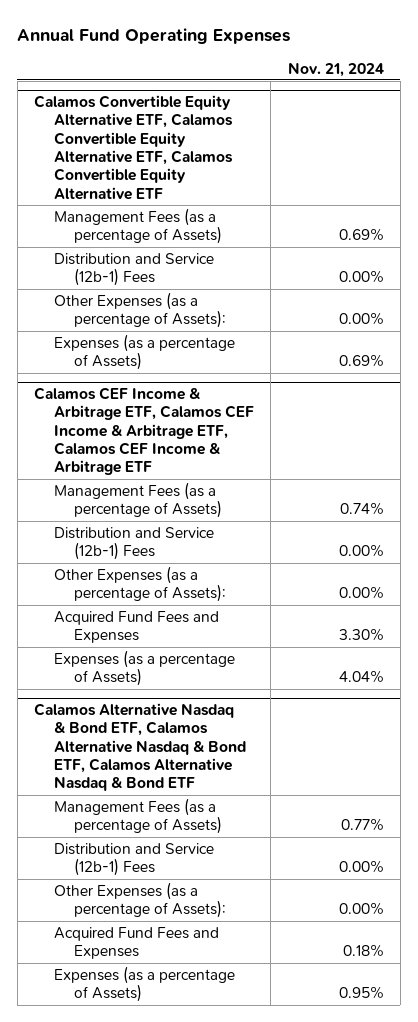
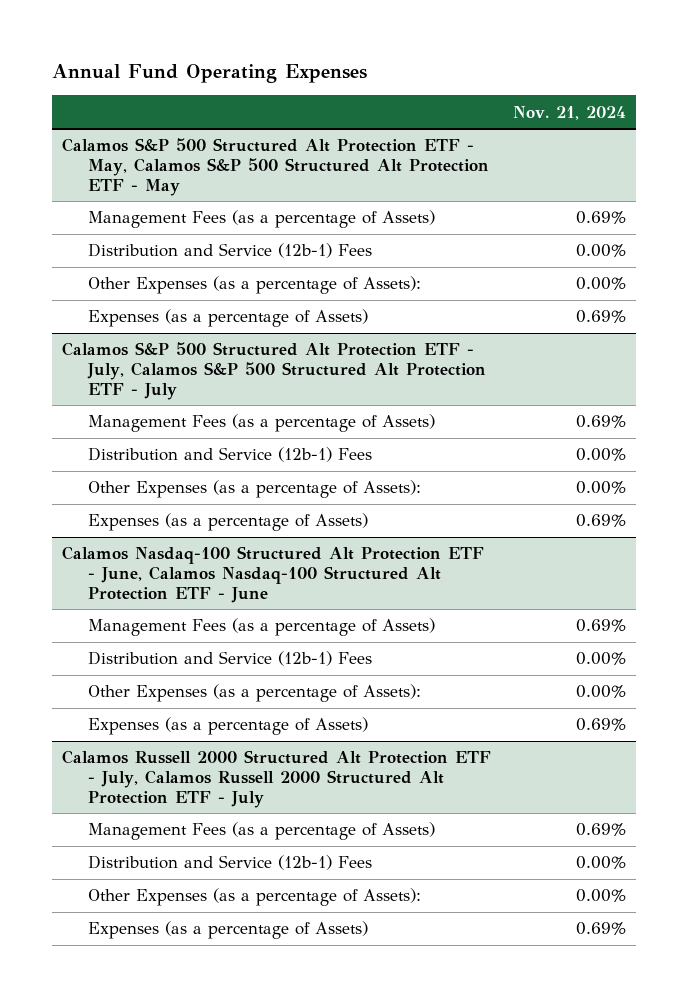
[34,95,234,200] Calamos Convertible Equity Alternative ETF, Calamos Convertible Equity Alternative ETF, Calamos Convertible Equity Alternative ETF -> none
none -> [62,138,489,196] Calamos S&P 500 Structured Alt Protection ETF - May, Calamos S&P 500 Structured Alt Protection ETF - May
[34,387,255,476] Calamos CEF Income & Arbitrage ETF, Calamos CEF Income & Arbitrage ETF, Calamos CEF Income & Arbitrage ETF -> none
none -> [62,342,486,400] Calamos S&P 500 Structured Alt Protection ETF - July, Calamos S&P 500 Structured Alt Protection ETF - July
[339,502,384,516] 0.74% -> [575,415,626,429] 0.69%
[54,610,220,644] Acquired Fund Fees and Expenses -> none
[34,703,247,792] Calamos Alternative Nasdaq & Bond ETF, Calamos Alternative Nasdaq & Bond ETF, Calamos Alternative Nasdaq & Bond ETF -> none
[338,670,384,684] 4.04% -> [575,514,626,528] 0.69%
none -> [62,546,485,603] Calamos Nasdaq-100 Structured Alt Protection ETF - June, Calamos Nasdaq-100 Structured Alt Protection ETF - June
[340,818,384,832] 0.77% -> [575,619,626,633] 0.69%
[54,926,220,960] Acquired Fund Fees and Expenses -> none
[338,986,384,1000] 0.95% -> [575,718,626,732] 0.69%
none -> [62,750,492,808] Calamos Russell 2000 Structured Alt Protection ETF - July, Calamos Russell 2000 Structured Alt Protection ETF - July
none -> [87,822,435,841] Management Fees (as a percentage of Assets)
none -> [87,855,372,871] Distribution and Service (12b-1) Fees
none -> [87,888,421,907] Other Expenses (as a percentage of Assets):
none -> [87,921,368,940] Expenses (as a percentage of Assets)

